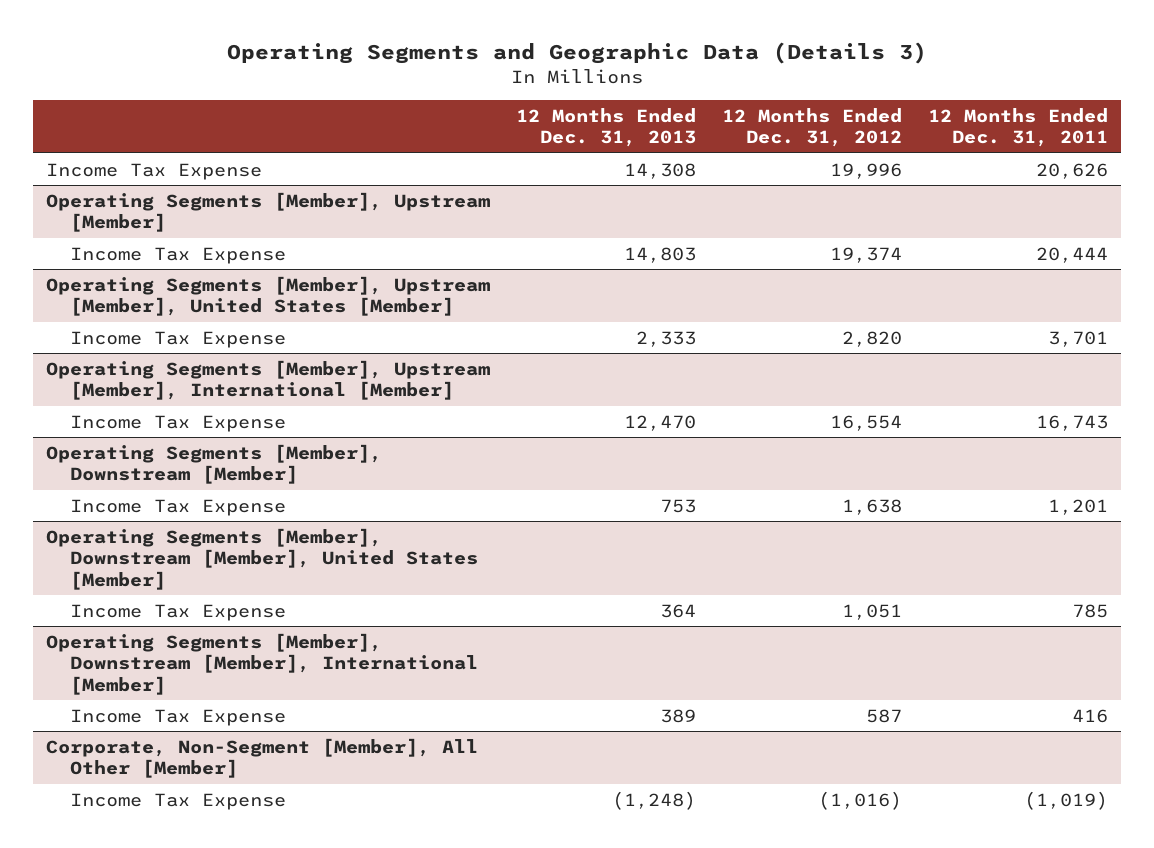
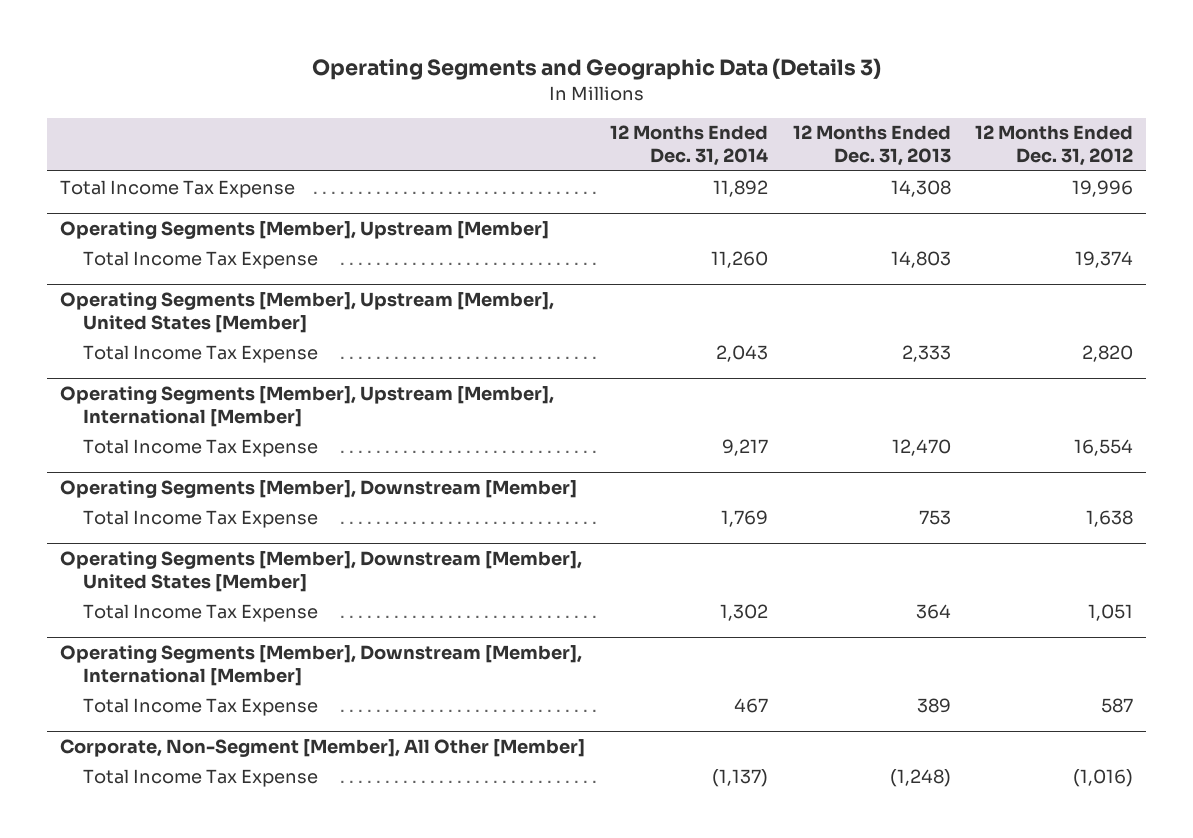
[928,107,1109,148] 12 Months Ended Dec. 31, 2011 -> none
none -> [609,125,768,167] 12 Months Ended Dec. 31, 2014
[45,162,262,180] Income Tax Expense -> [59,179,295,198] Total Income Tax Expense
[70,246,287,264] Income Tax Expense -> [83,250,319,269] Total Income Tax Expense
[70,330,287,348] Income Tax Expense -> [83,344,319,363] Total Income Tax Expense
[70,414,287,432] Income Tax Expense -> [83,438,319,457] Total Income Tax Expense
[70,498,287,516] Income Tax Expense -> [83,509,319,528] Total Income Tax Expense
[70,603,287,621] Income Tax Expense -> [83,603,319,622] Total Income Tax Expense
[70,708,287,726] Income Tax Expense -> [83,697,319,716] Total Income Tax Expense
[70,792,287,810] Income Tax Expense -> [83,768,319,787] Total Income Tax Expense

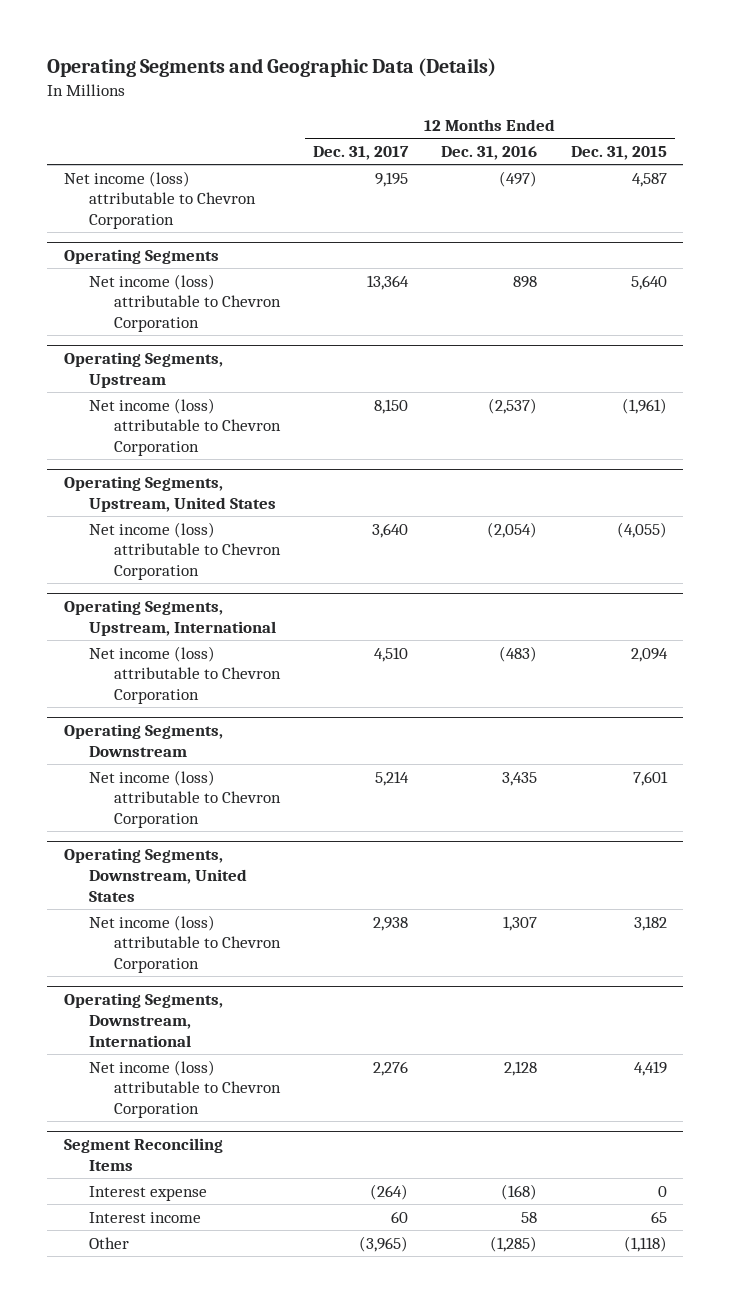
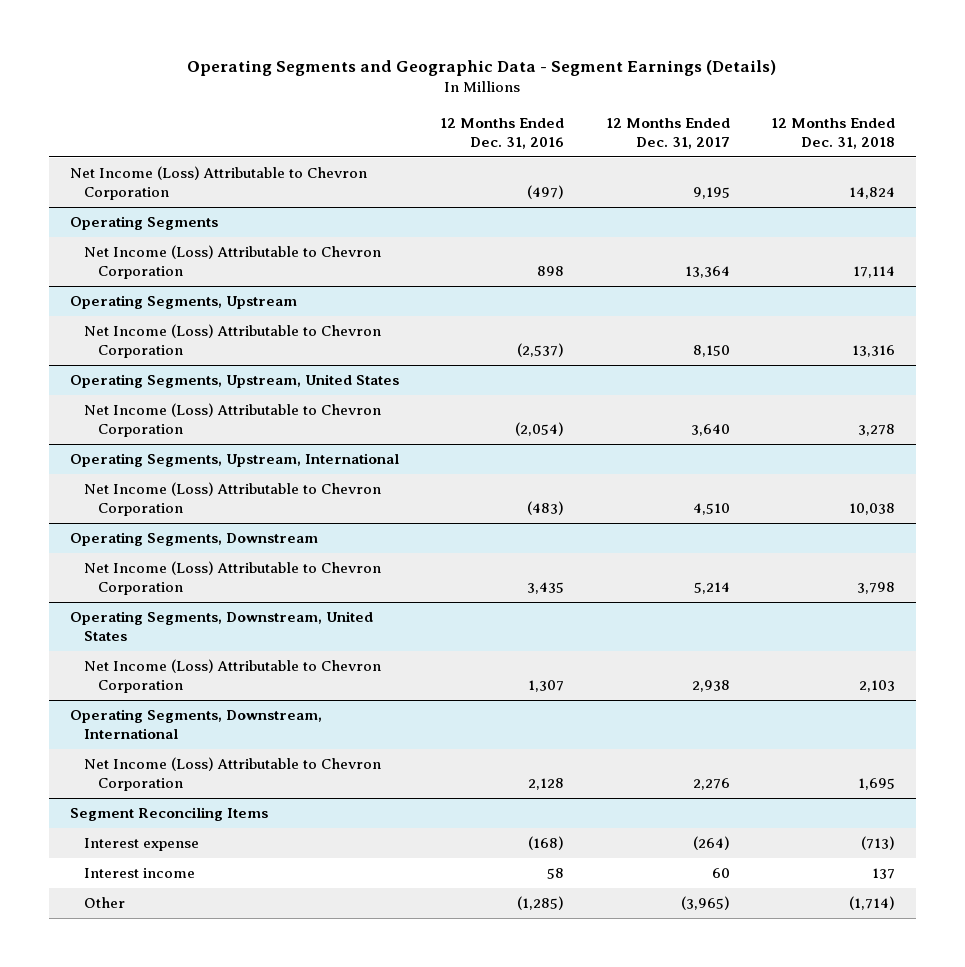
[47,58,497,78] Operating Segments and Geographic Data (Details) -> [187,60,777,77] Operating Segments and Geographic Data - Segment Earnings (Details)
[570,146,667,161] Dec. 31, 2015 -> none
none -> [770,117,895,149] 12 Months Ended Dec. 31, 2018
[63,170,256,230] Net income (loss) attributable to Chevron Corporation -> [69,166,367,201] Net Income (Loss) Attributable to Chevron Corporation
[88,273,281,333] Net income (loss) attributable to Chevron Corporation -> [84,245,382,280] Net Income (Loss) Attributable to Chevron Corporation
[88,397,281,457] Net income (loss) attributable to Chevron Corporation -> [84,324,382,359] Net Income (Loss) Attributable to Chevron Corporation
[88,521,281,581] Net income (loss) attributable to Chevron Corporation -> [84,403,382,438] Net Income (Loss) Attributable to Chevron Corporation
[88,645,281,705] Net income (loss) attributable to Chevron Corporation -> [84,482,382,517] Net Income (Loss) Attributable to Chevron Corporation
[88,769,281,829] Net income (loss) attributable to Chevron Corporation -> [84,561,382,596] Net Income (Loss) Attributable to Chevron Corporation
[88,914,281,974] Net income (loss) attributable to Chevron Corporation -> [84,659,382,694] Net Income (Loss) Attributable to Chevron Corporation
[88,1059,281,1119] Net income (loss) attributable to Chevron Corporation -> [84,757,382,792] Net Income (Loss) Attributable to Chevron Corporation

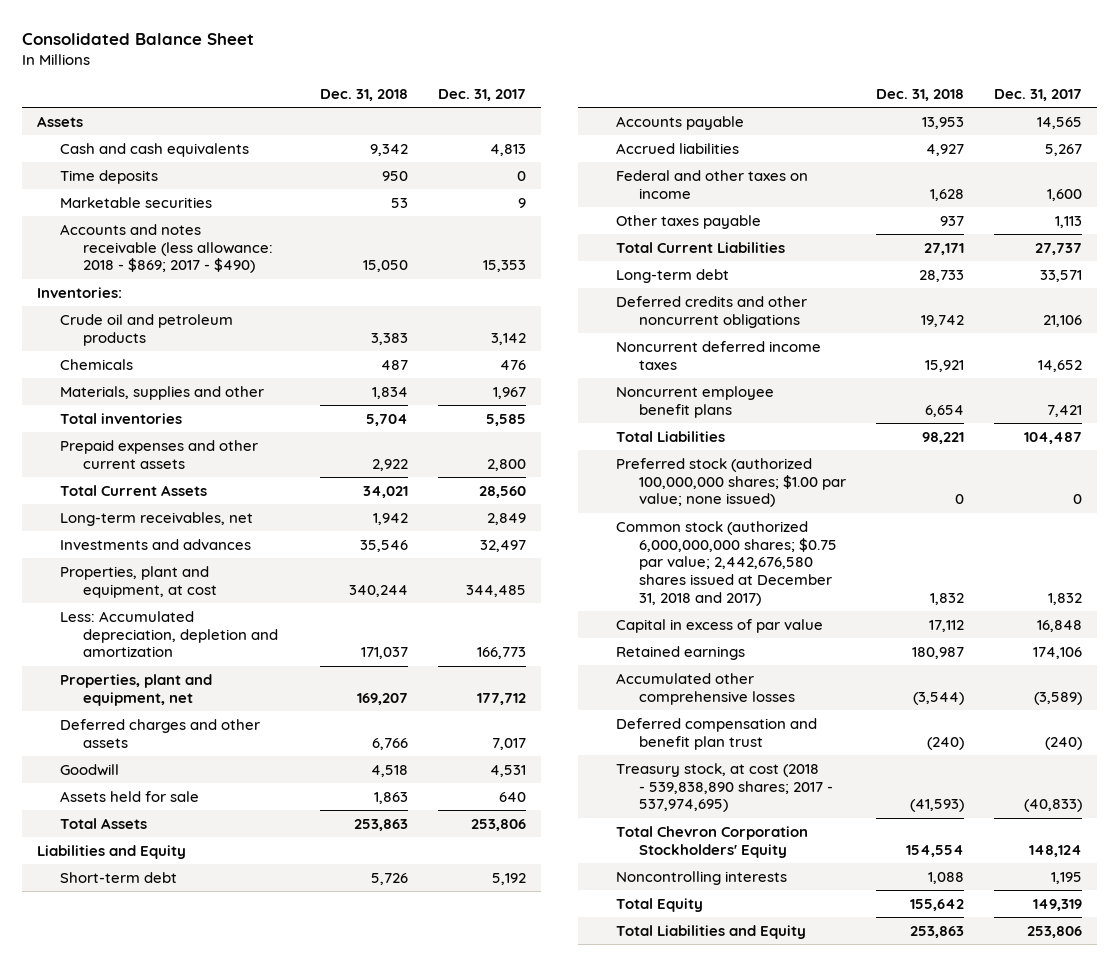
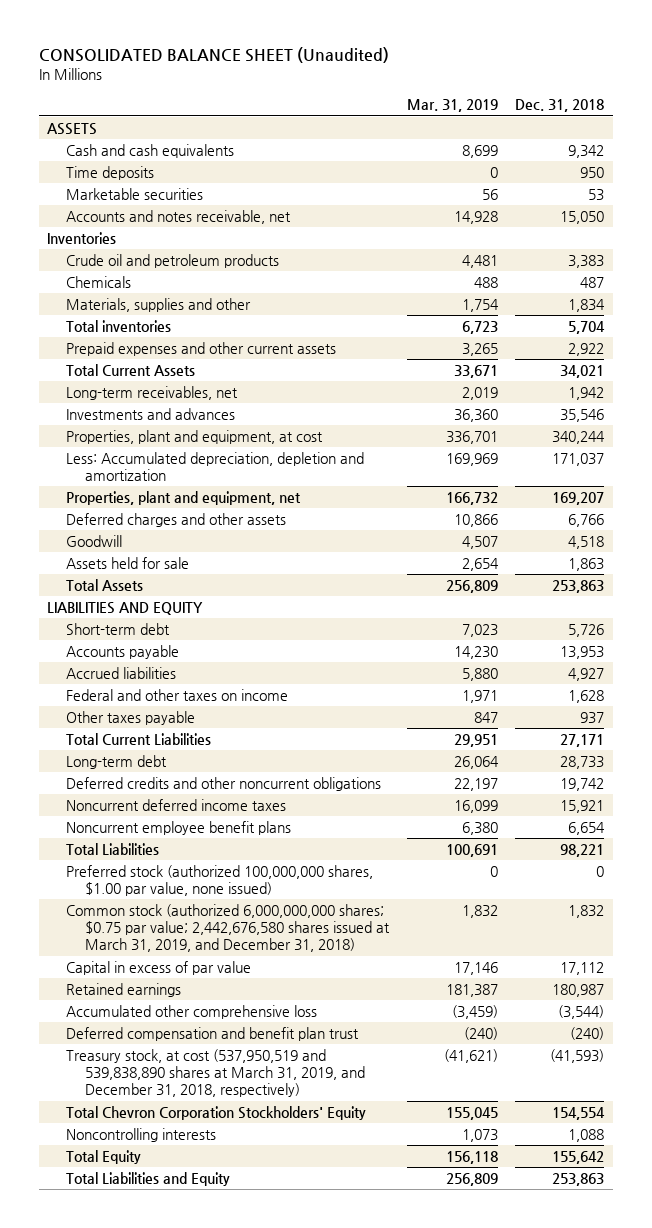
[22,33,255,46] Consolidated Balance Sheet -> [38,47,389,64] CONSOLIDATED BALANCE SHEET (Unaudited)
[437,89,526,102] Dec. 31, 2017 -> none
none -> [406,99,498,113] Mar. 31, 2019
[37,115,84,127] Assets -> [47,123,98,136] ASSETS
[60,223,274,274] Accounts and notes receivable (less allowance: 2018 - $869; 2017 - $490) -> [66,210,292,225] Accounts and notes receivable, net
[37,286,123,298] Inventories: -> [47,232,117,245] Inventories
[37,844,187,859] Liabilities and Equity -> [47,602,204,616] LIABILITIES AND EQUITY
[615,457,846,508] Preferred stock (authorized 100,000,000 shares; $1.00 par value; none issued) -> [66,865,374,897] Preferred stock (authorized 100,000,000 shares, $1.00 par value, none issued)
[615,520,837,606] Common stock (authorized 6,000,000,000 shares; $0.75 par value; 2,442,676,580 shares issued at December 31, 2018 and 2017) -> [66,904,391,953] Common stock (authorized 6,000,000,000 shares; $0.75 par value; 2,442,676,580 shares issued at March 31, 2019, and December 31, 2018)
[615,672,795,705] Accumulated other comprehensive losses -> [66,1005,318,1020] Accumulated other comprehensive loss
[615,762,833,813] Treasury stock, at cost (2018 - 539,838,890 shares; 2017 - 537,974,695) -> [66,1049,366,1098] Treasury stock, at cost (537,950,519 and 539,838,890 shares at March 31, 2019, and December 31, 2018, respectively)

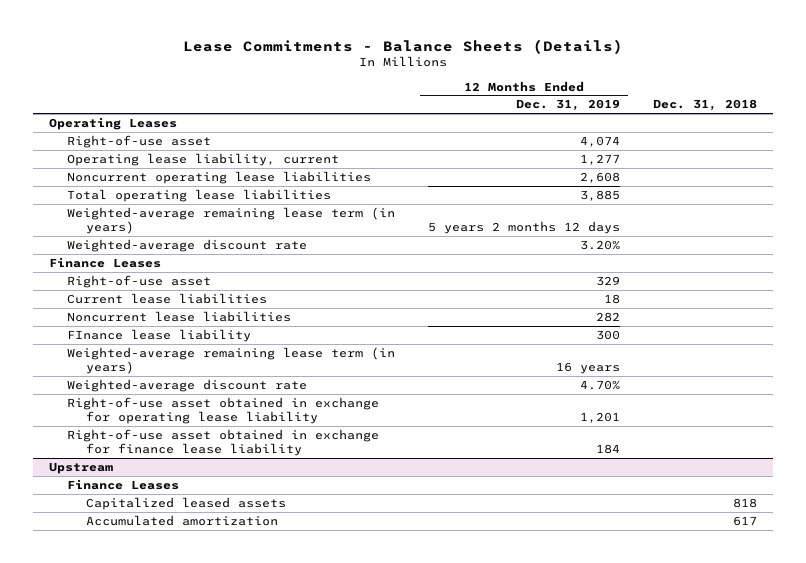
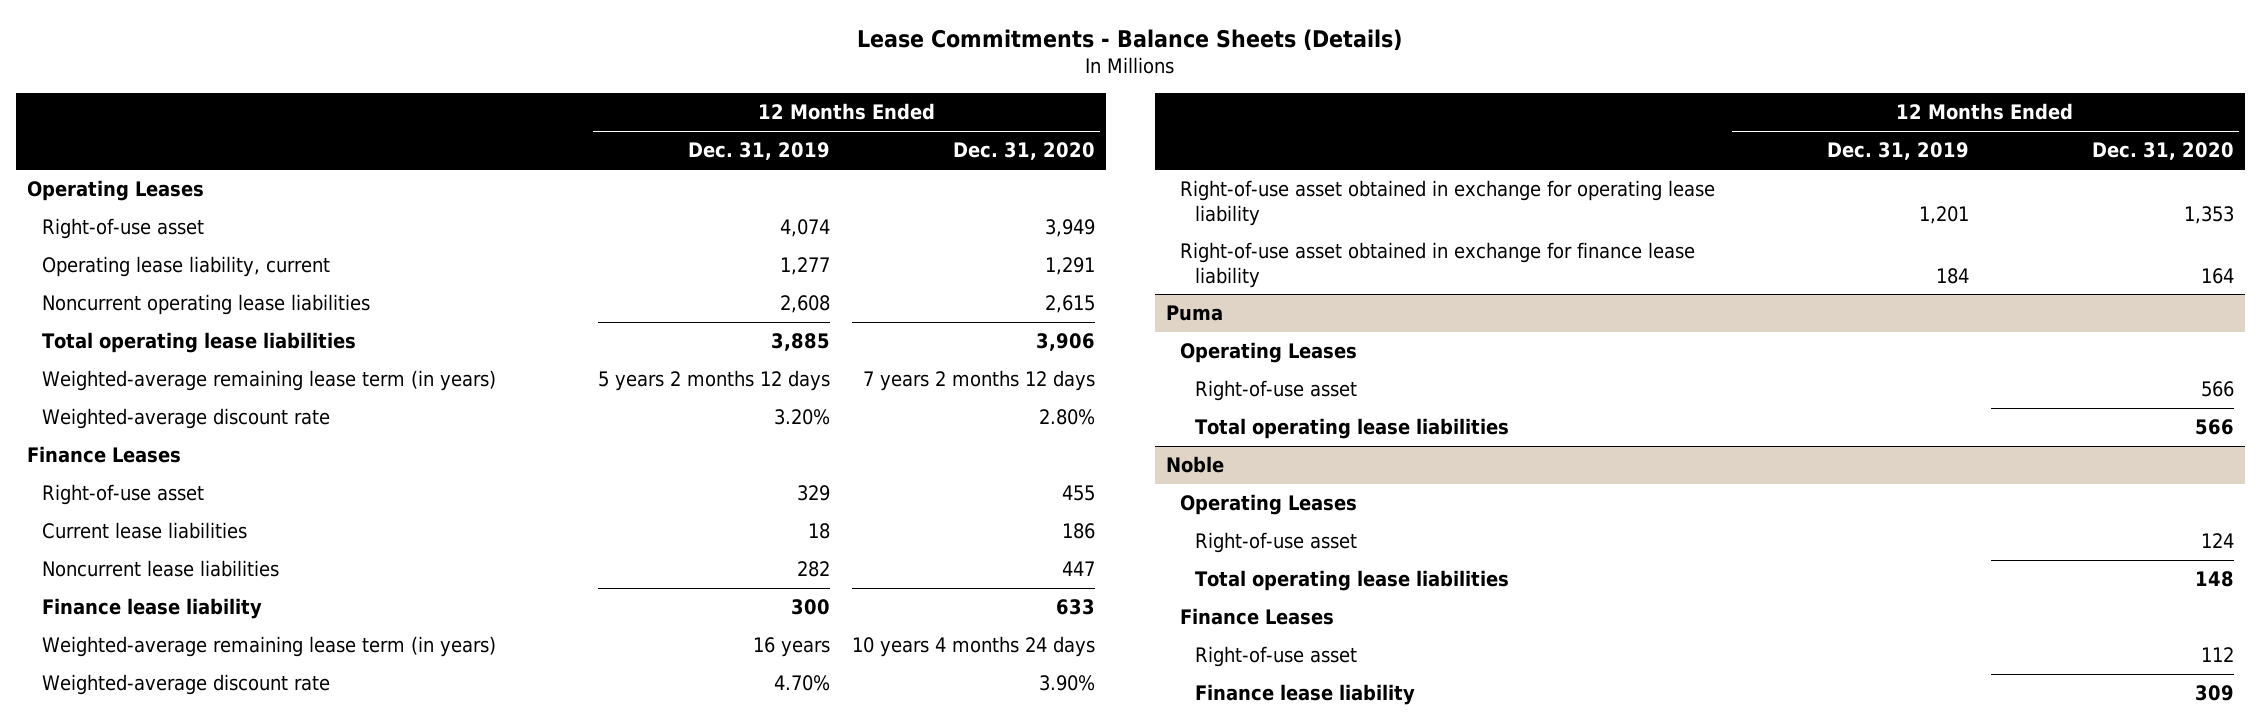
[652,99,757,112] Dec. 31, 2018 -> none
none -> [952,142,1095,161] Dec. 31, 2020
[67,328,252,342] FInance lease liability -> [41,598,262,620] Finance lease liability
[49,461,114,474] Upstream -> none
none -> [1165,305,1223,322] Puma
none -> [1180,342,1358,364] Operating Leases
none -> [1195,380,1358,402] Right-of-use asset
none -> [1195,418,1510,440] Total operating lease liabilities
none -> [1165,456,1224,474] Noble
none -> [1180,494,1358,516] Operating Leases
none -> [1195,532,1358,554] Right-of-use asset
none -> [1195,570,1510,592] Total operating lease liabilities
[85,496,286,510] Capitalized leased assets -> none
[85,514,278,526] Accumulated amortization -> none
none -> [1195,646,1358,668] Right-of-use asset
none -> [1195,684,1416,706] Finance lease liability

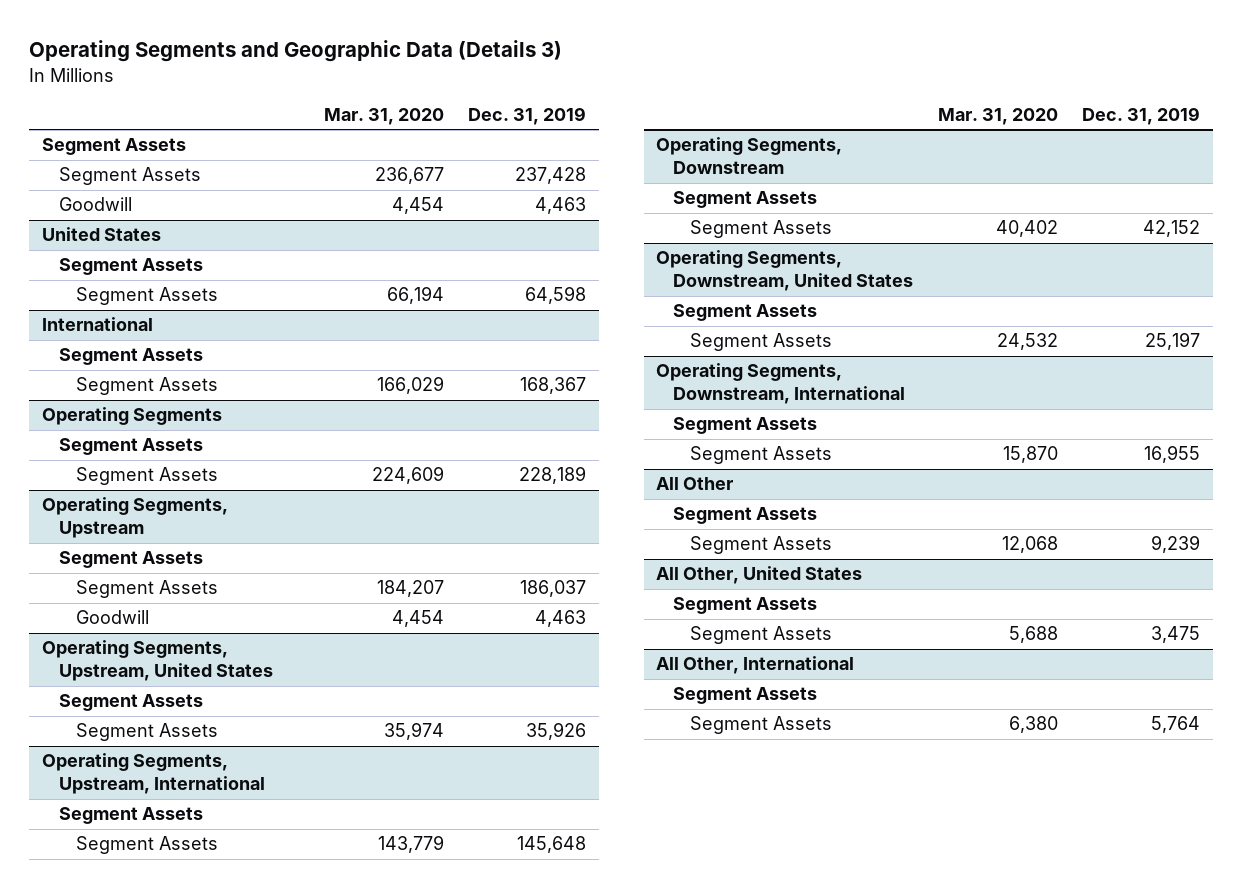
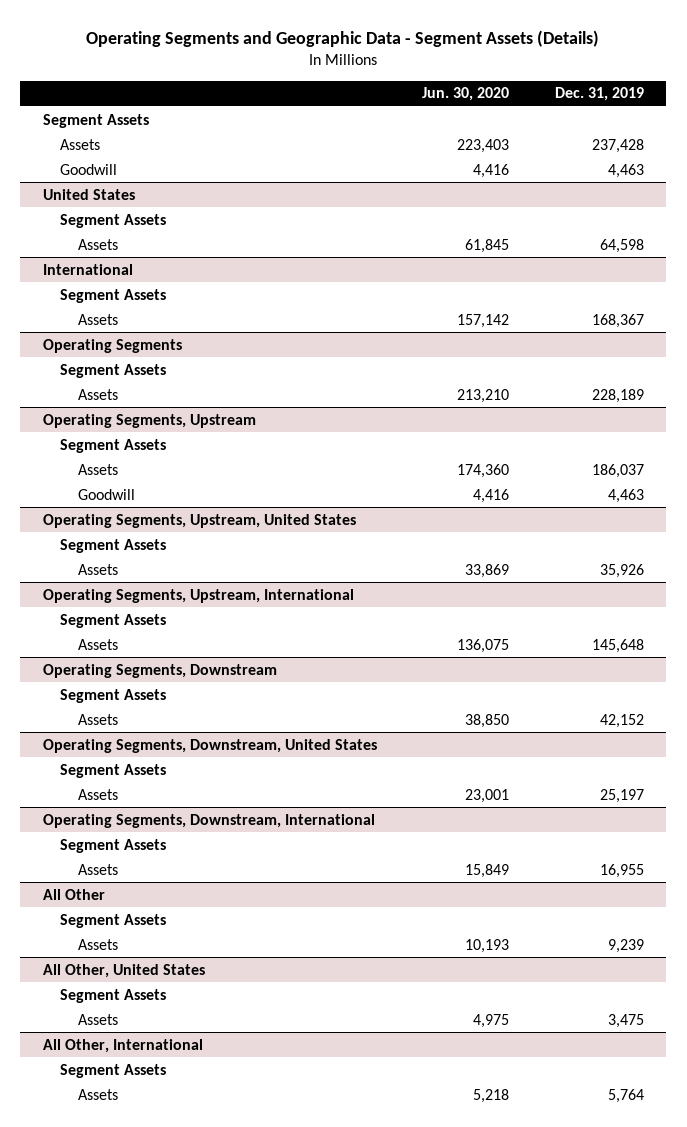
[29,40,563,63] Operating Segments and Geographic Data (Details 3) -> [86,30,600,48] Operating Segments and Geographic Data - Segment Assets (Details)
[323,108,444,126] Mar. 31, 2020 -> none
none -> [422,87,510,102] Jun. 30, 2020
[58,167,201,186] Segment Assets -> [60,138,101,150] Assets
[76,287,219,306] Segment Assets -> [77,238,118,250] Assets
[76,377,219,396] Segment Assets -> [77,313,118,325] Assets
[76,467,219,486] Segment Assets -> [77,388,118,400] Assets
[76,580,219,599] Segment Assets -> [77,463,118,475] Assets
[76,723,219,742] Segment Assets -> [77,563,118,575] Assets
[76,836,219,855] Segment Assets -> [77,638,118,650] Assets
[690,220,833,239] Segment Assets -> [77,713,118,725] Assets
[690,333,833,352] Segment Assets -> [77,788,118,800] Assets
[690,446,833,465] Segment Assets -> [77,863,118,875] Assets
[690,536,833,555] Segment Assets -> [77,938,118,950] Assets
[690,626,833,645] Segment Assets -> [77,1013,118,1025] Assets
[690,716,833,735] Segment Assets -> [77,1088,118,1100] Assets

